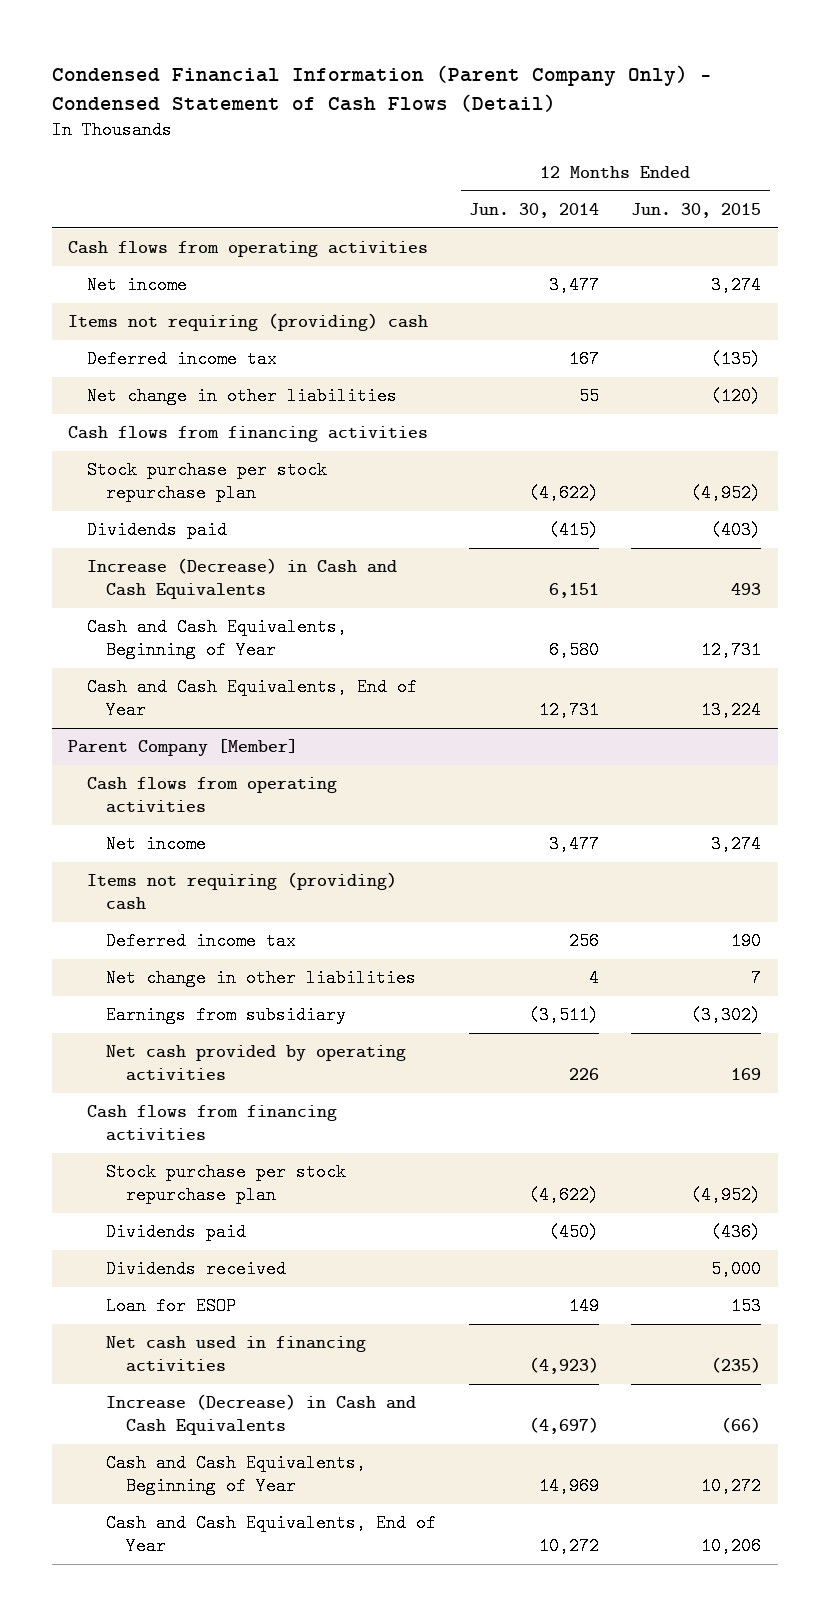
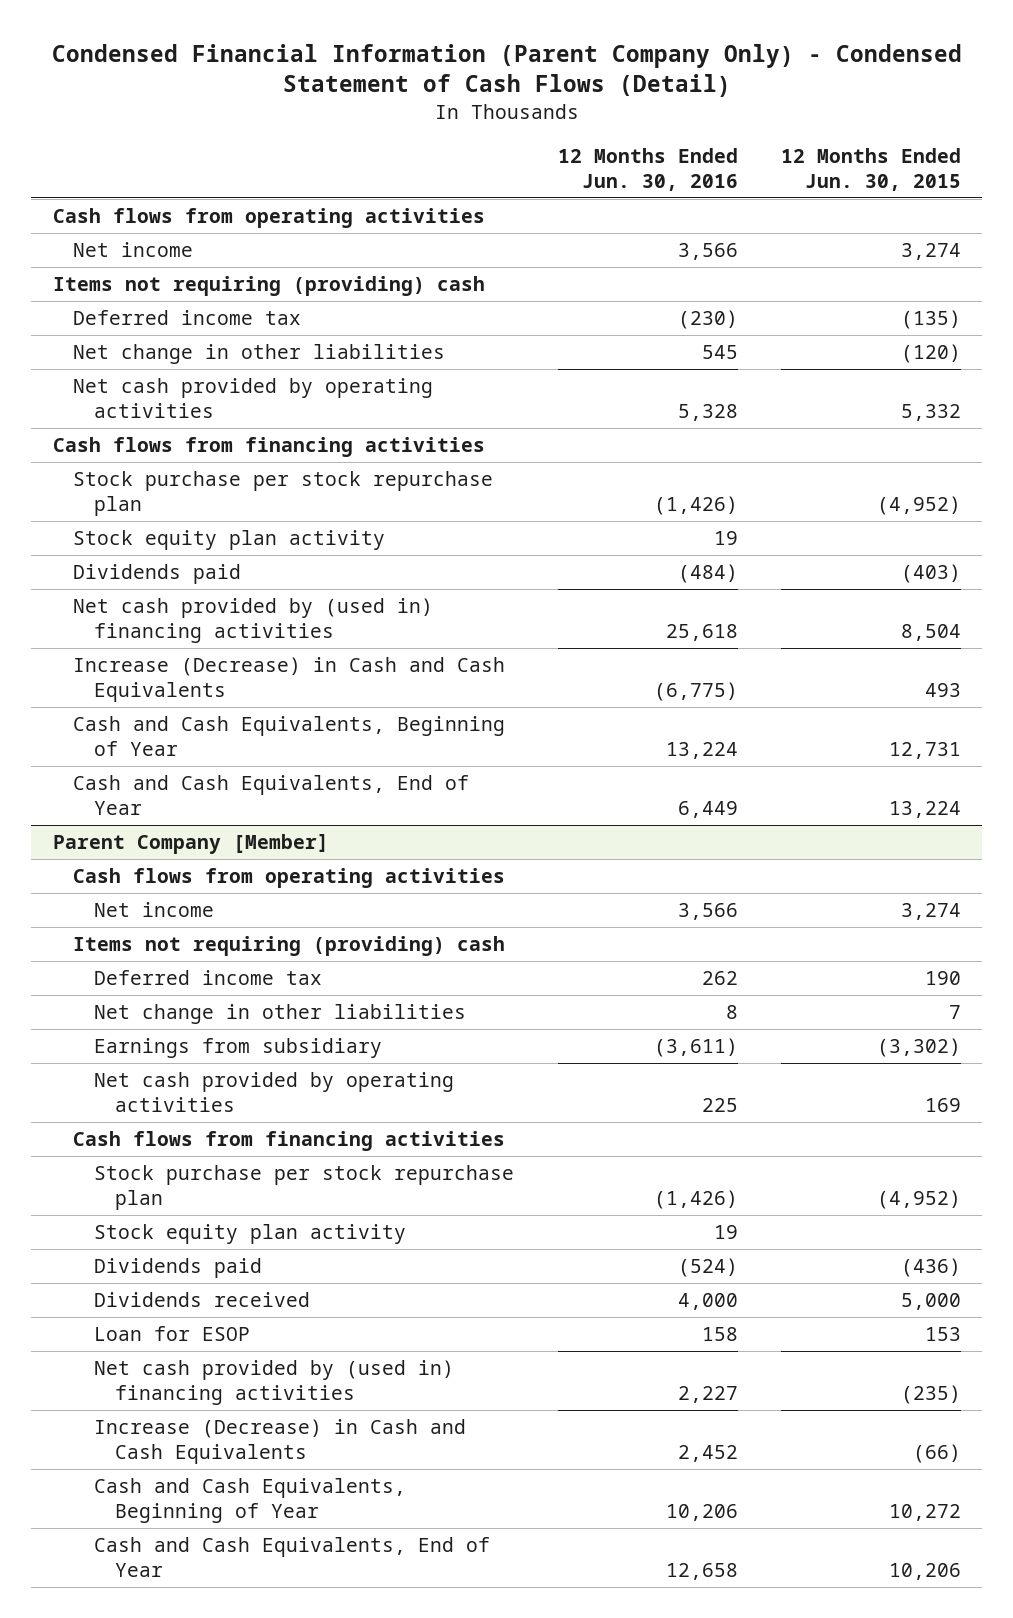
[468,203,599,219] Jun. 30, 2014 -> none
none -> [557,147,738,191] 12 Months Ended Jun. 30, 2016
none -> [73,378,434,419] Net cash provided by operating activities
none -> [73,530,386,551] Stock equity plan activity
none -> [73,598,434,644] Net cash provided by (used in) financing activities
none -> [94,1224,407,1245] Stock equity plan activity
[106,1336,367,1372] Net cash used in financing activities -> [94,1360,455,1406] Net cash provided by (used in) financing activities

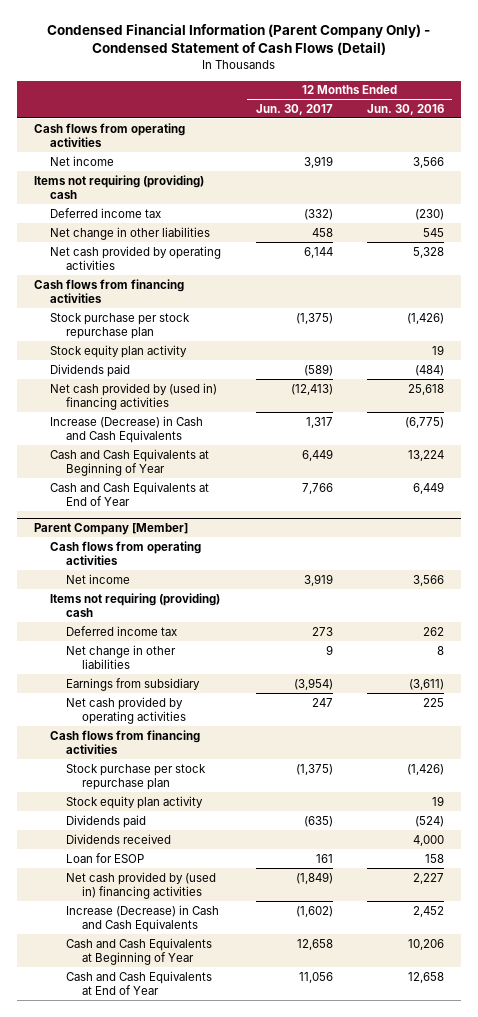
[780,147,961,191] 12 Months Ended Jun. 30, 2015 -> none
none -> [255,103,333,115] Jun. 30, 2017
[73,716,506,757] Cash and Cash Equivalents, Beginning of Year -> [50,448,210,477] Cash and Cash Equivalents at Beginning of Year
[73,775,470,816] Cash and Cash Equivalents, End of Year -> [50,481,210,507] Cash and Cash Equivalents at End of Year
[94,1478,407,1524] Cash and Cash Equivalents, Beginning of Year -> [66,937,213,966] Cash and Cash Equivalents at Beginning of Year
[94,1537,491,1578] Cash and Cash Equivalents, End of Year -> [66,970,213,996] Cash and Cash Equivalents at End of Year

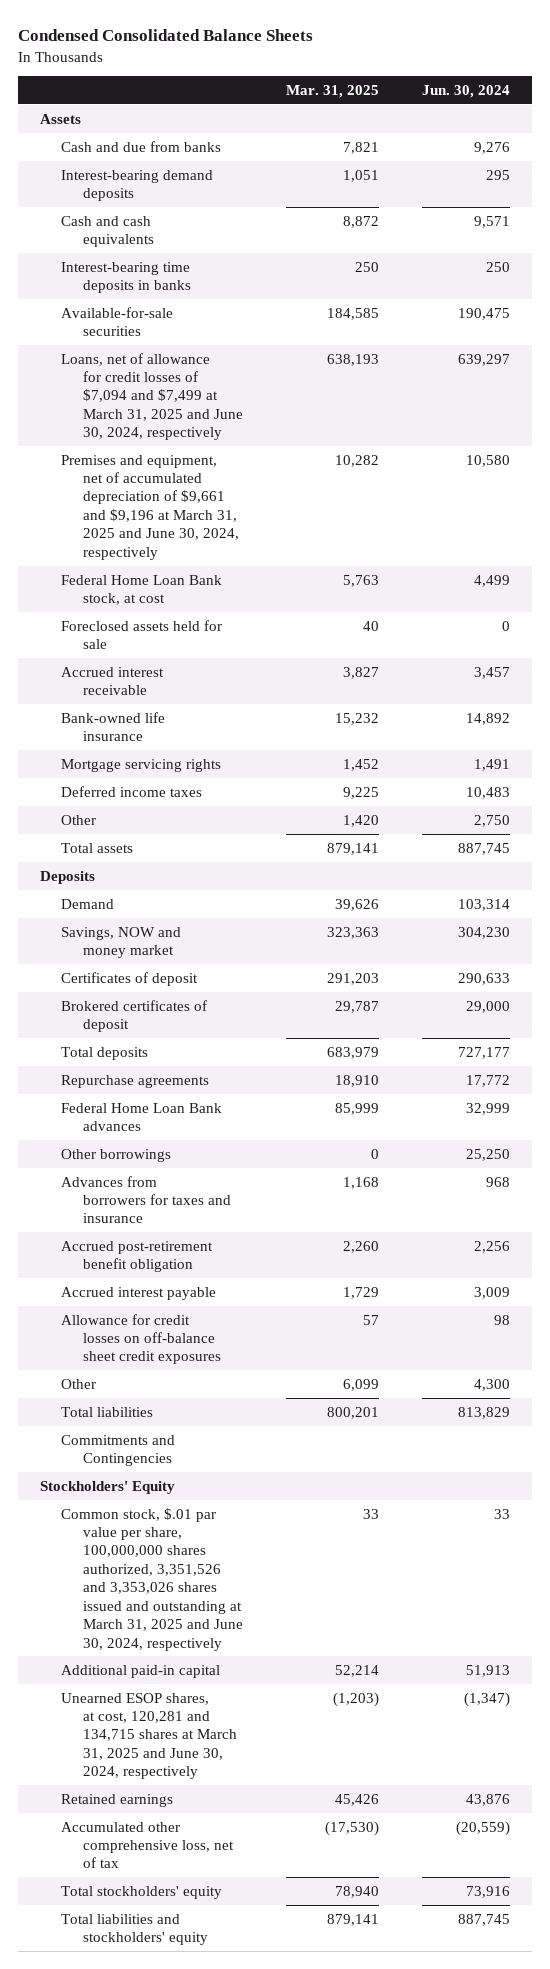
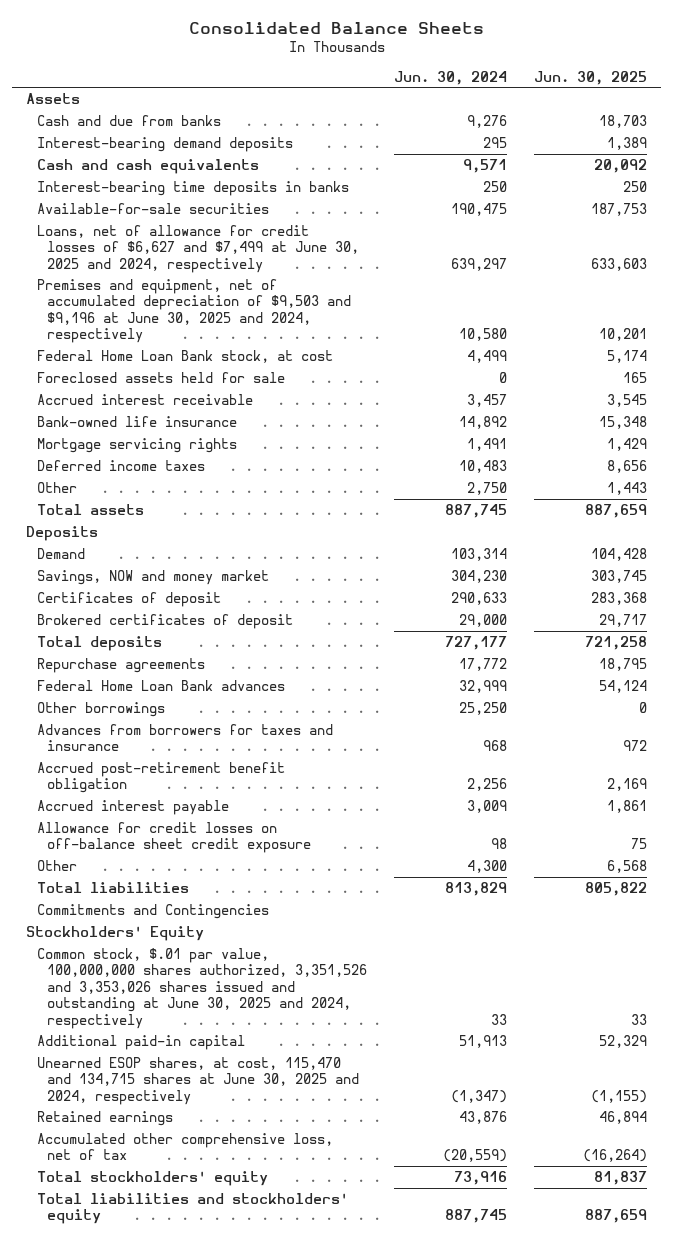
[18,29,314,42] Condensed Consolidated Balance Sheets -> [188,21,484,34] Consolidated Balance Sheets
[285,85,379,99] Mar. 31, 2025 -> none
none -> [534,70,648,85] Jun. 30, 2025
[61,352,243,441] Loans, net of allowance for credit losses of $7,094 and $7,499 at March 31, 2025 and June 30, 2024, respectively -> [36,224,360,273] Loans, net of allowance for credit losses of $6,627 and $7,499 at June 30, 2025 and 2024, respectively
[61,454,239,560] Premises and equipment, net of accumulated depreciation of $9,661 and $9,196 at March 31, 2025 and June 30, 2024, respectively -> [36,278,352,344] Premises and equipment, net of accumulated depreciation of $9,503 and $9,196 at June 30, 2025 and 2024, respectively
[61,1313,221,1365] Allowance for credit losses on off-balance sheet credit exposures -> [36,821,312,854] Allowance for credit losses on off-balance sheet credit exposure
[61,1507,243,1651] Common stock, $.01 par value per share, 100,000,000 shares authorized, 3,351,526 and 3,353,026 shares issued and outstanding at March 31, 2025 and June 30, 2024, respectively -> [36,947,368,1029] Common stock, $.01 par value, 100,000,000 shares authorized, 3,351,526 and 3,353,026 shares issued and outstanding at June 30, 2025 and 2024, respectively
[61,1692,237,1780] Unearned ESOP shares, at cost, 120,281 and 134,715 shares at March 31, 2025 and June 30, 2024, respectively -> [36,1056,360,1105] Unearned ESOP shares, at cost, 115,470 and 134,715 shares at June 30, 2025 and 2024, respectively

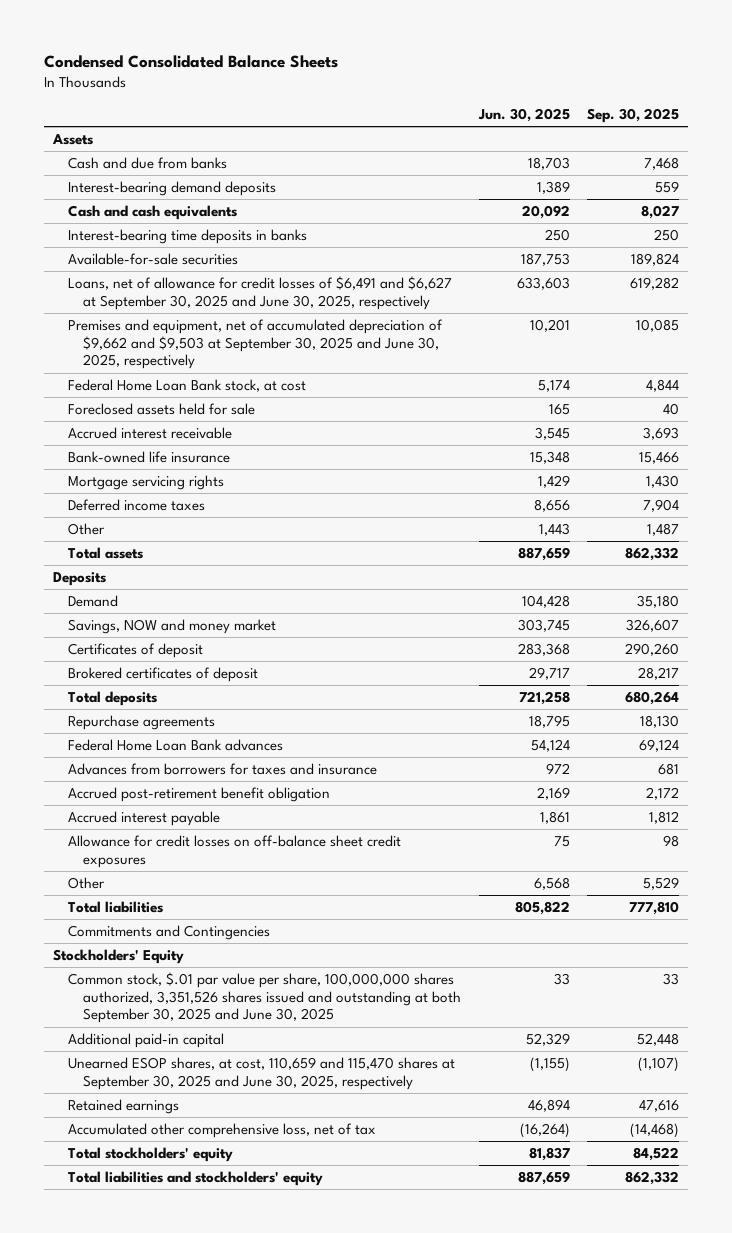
[188,21,484,34] Consolidated Balance Sheets -> [43,54,338,68] Condensed Consolidated Balance Sheets
[394,70,508,85] Jun. 30, 2024 -> none
none -> [587,107,680,123] Sep. 30, 2025
[36,224,360,273] Loans, net of allowance for credit losses of $6,627 and $7,499 at June 30, 2025 and 2024, respectively -> [67,276,452,310] Loans, net of allowance for credit losses of $6,491 and $6,627 at September 30, 2025 and June 30, 2025, respectively
[36,278,352,344] Premises and equipment, net of accumulated depreciation of $9,503 and $9,196 at June 30, 2025 and 2024, respectively -> [67,319,443,370] Premises and equipment, net of accumulated depreciation of $9,662 and $9,503 at September 30, 2025 and June 30, 2025, respectively
[36,701,165,717] Other borrowings -> none
[36,821,312,854] Allowance for credit losses on off-balance sheet credit exposure -> [67,835,401,868] Allowance for credit losses on off-balance sheet credit exposures
[36,947,368,1029] Common stock, $.01 par value, 100,000,000 shares authorized, 3,351,526 and 3,353,026 shares issued and outstanding at June 30, 2025 and 2024, respectively -> [67,972,462,1024] Common stock, $.01 par value per share, 100,000,000 shares authorized, 3,351,526 shares issued and outstanding at both September 30, 2025 and June 30, 2025
[36,1056,360,1105] Unearned ESOP shares, at cost, 115,470 and 134,715 shares at June 30, 2025 and 2024, respectively -> [67,1057,455,1090] Unearned ESOP shares, at cost, 110,659 and 115,470 shares at September 30, 2025 and June 30, 2025, respectively

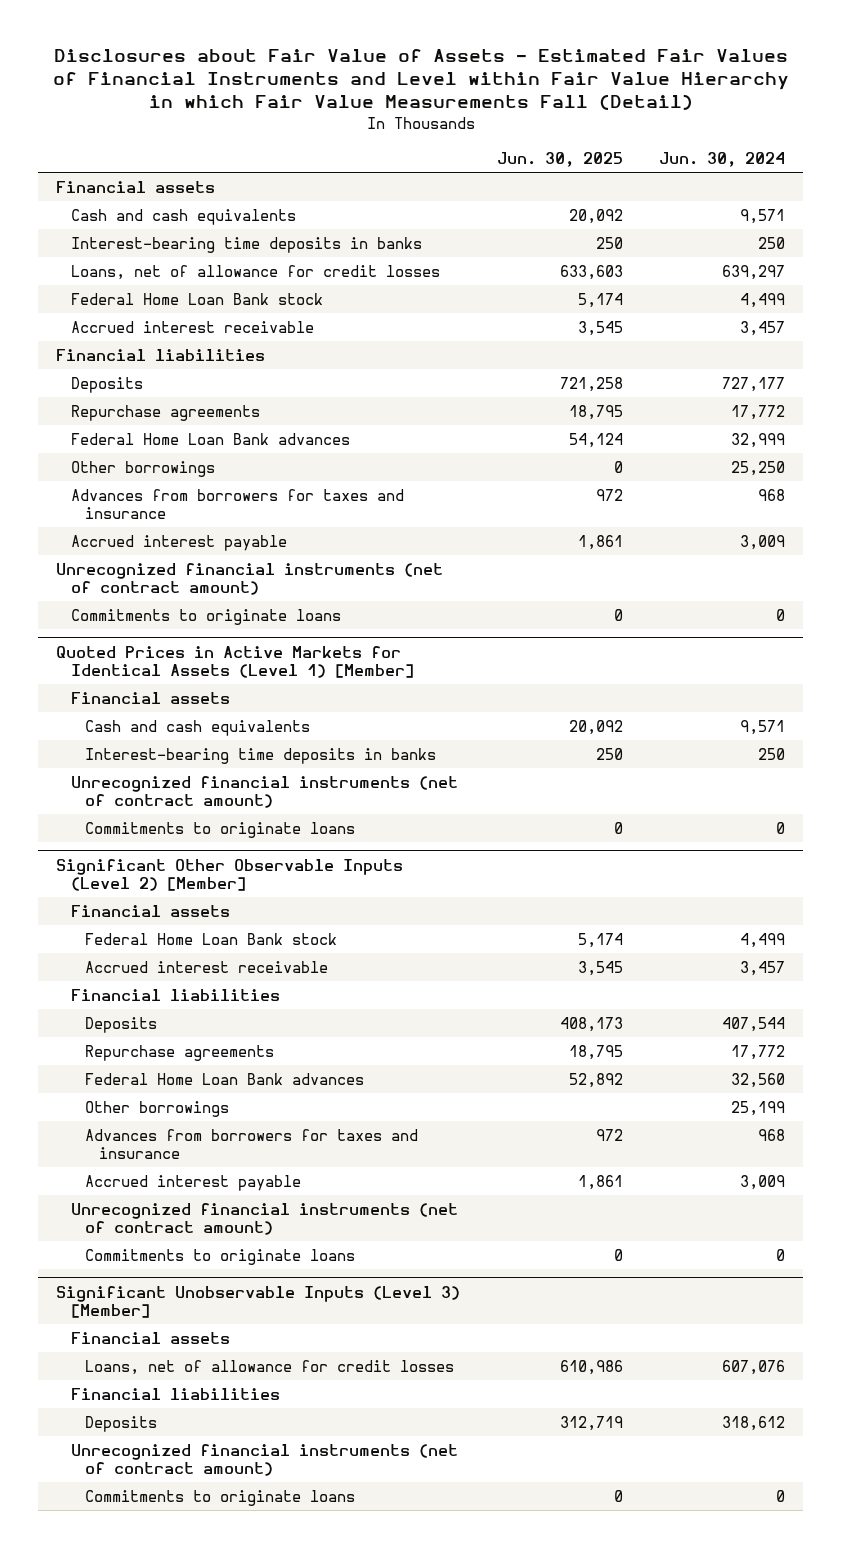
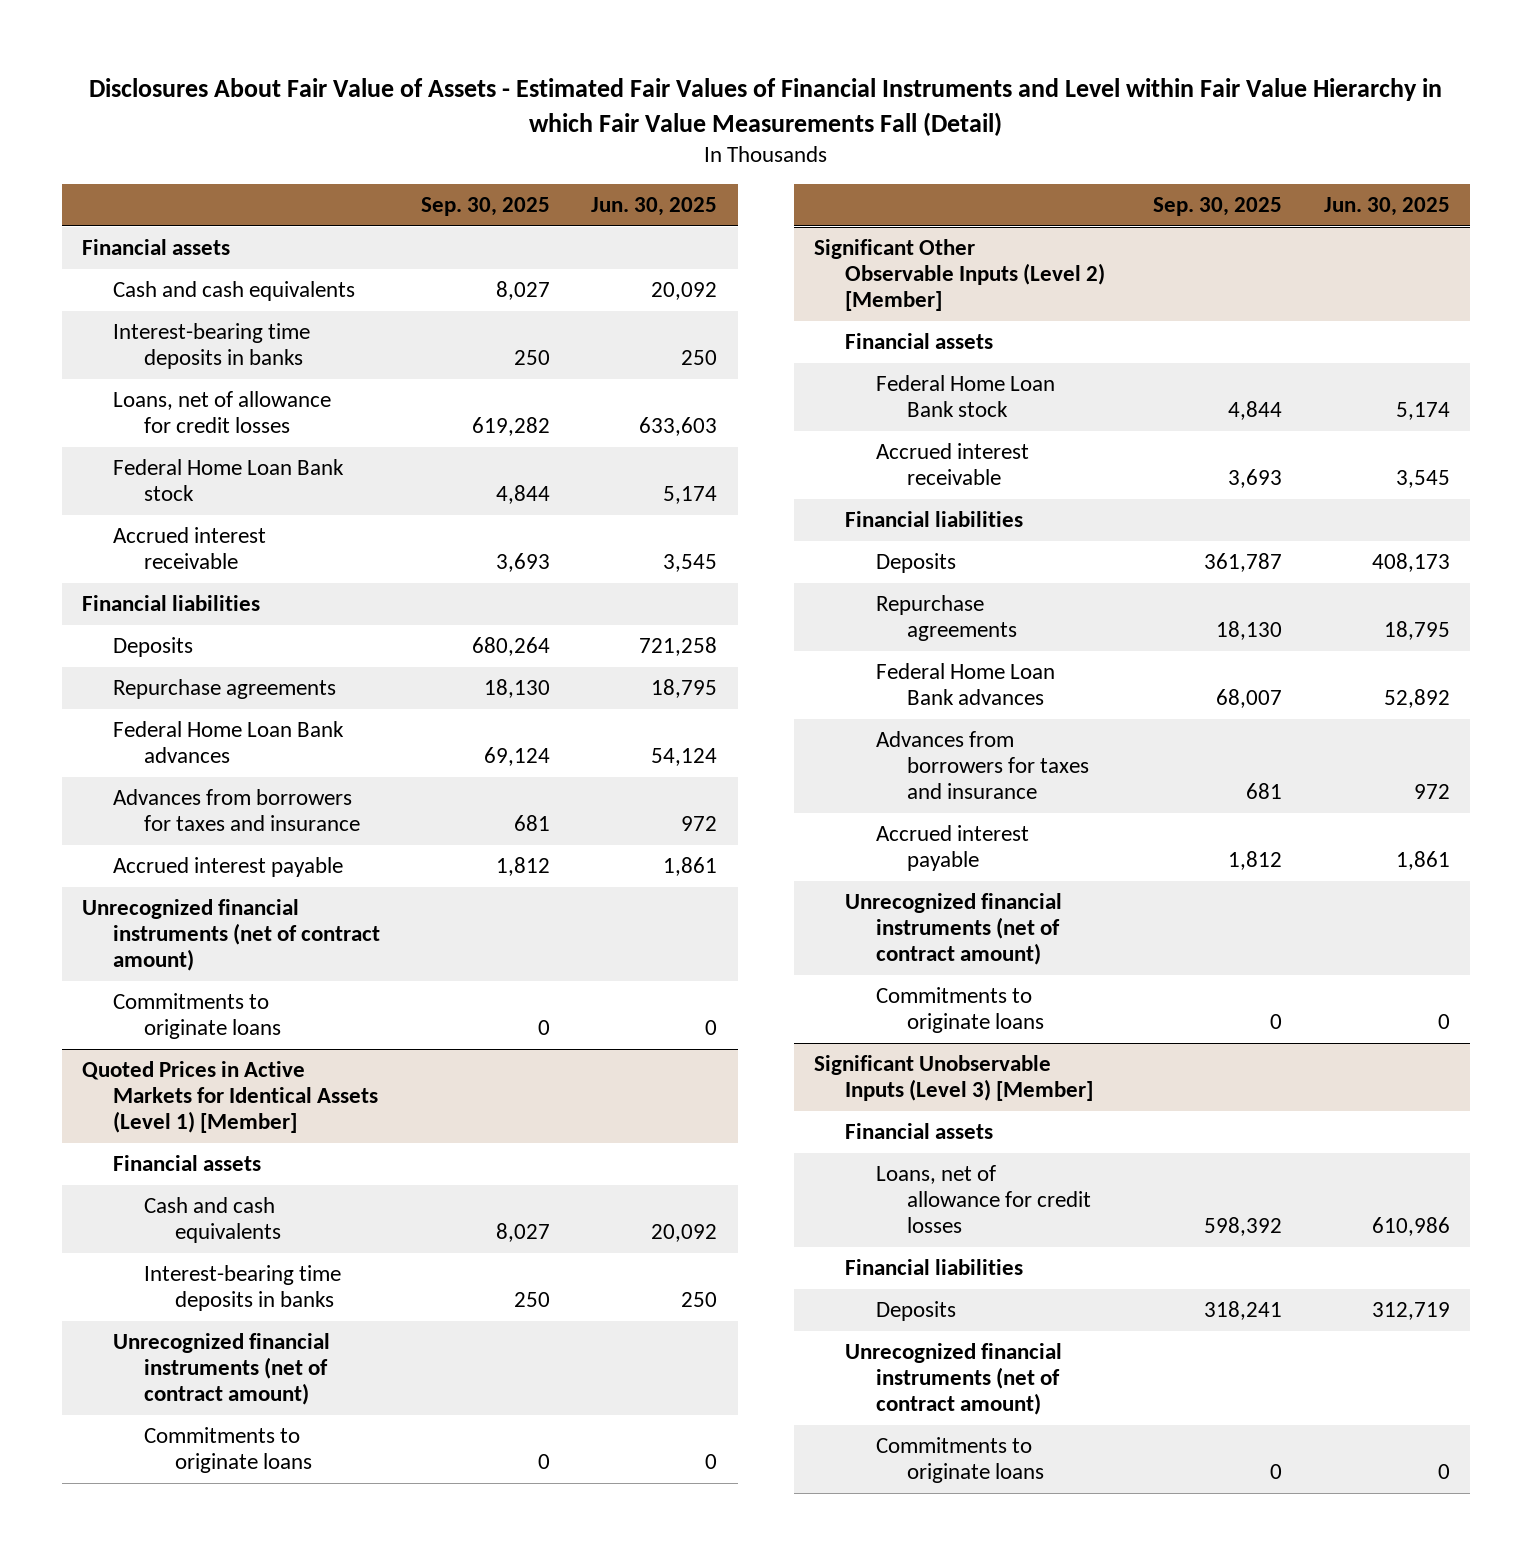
[52,48,789,111] Disclosures about Fair Value of Assets - Estimated Fair Values of Financial Instruments and Level within Fair Value Hierarchy in which Fair Value Measurements Fall (Detail) -> [88,77,1442,136] Disclosures About Fair Value of Assets - Estimated Fair Values of Financial Instruments and Level within Fair Value Hierarchy in which Fair Value Measurements Fall (Detail)
[658,151,785,167] Jun. 30, 2024 -> none
none -> [421,197,551,217] Sep. 30, 2025
[70,460,215,477] Other borrowings -> none
[84,1100,229,1117] Other borrowings -> none

